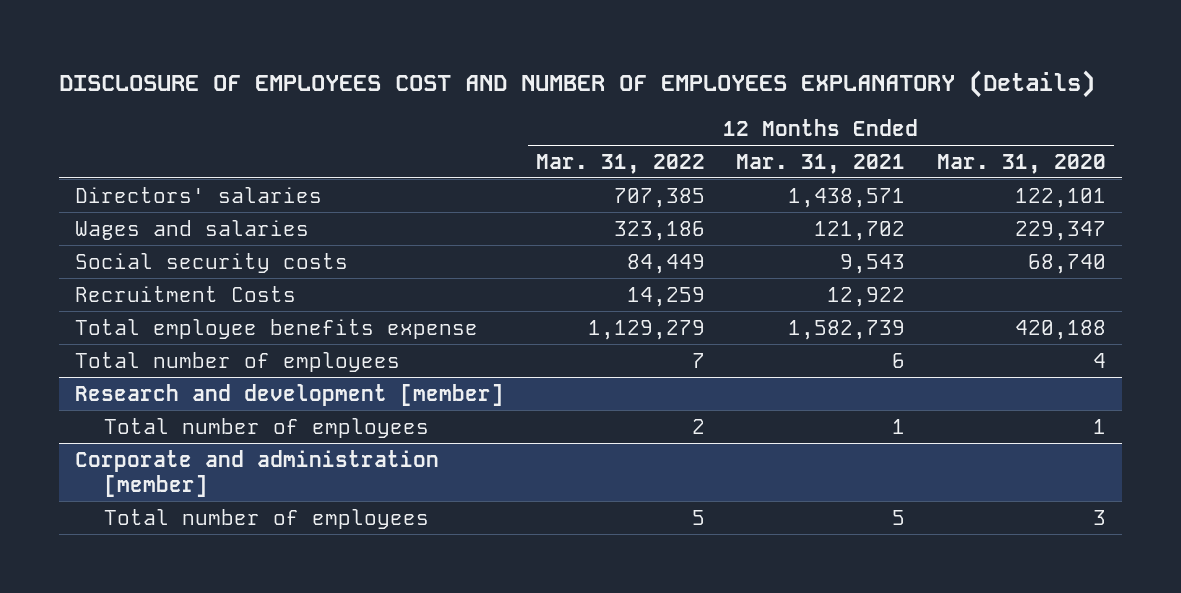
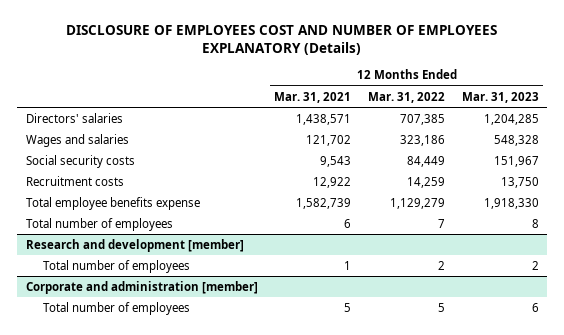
[937,153,1107,174] Mar. 31, 2020 -> none
none -> [461,91,539,103] Mar. 31, 2023
[74,285,296,302] Recruitment Costs -> [25,175,124,186] Recruitment costs

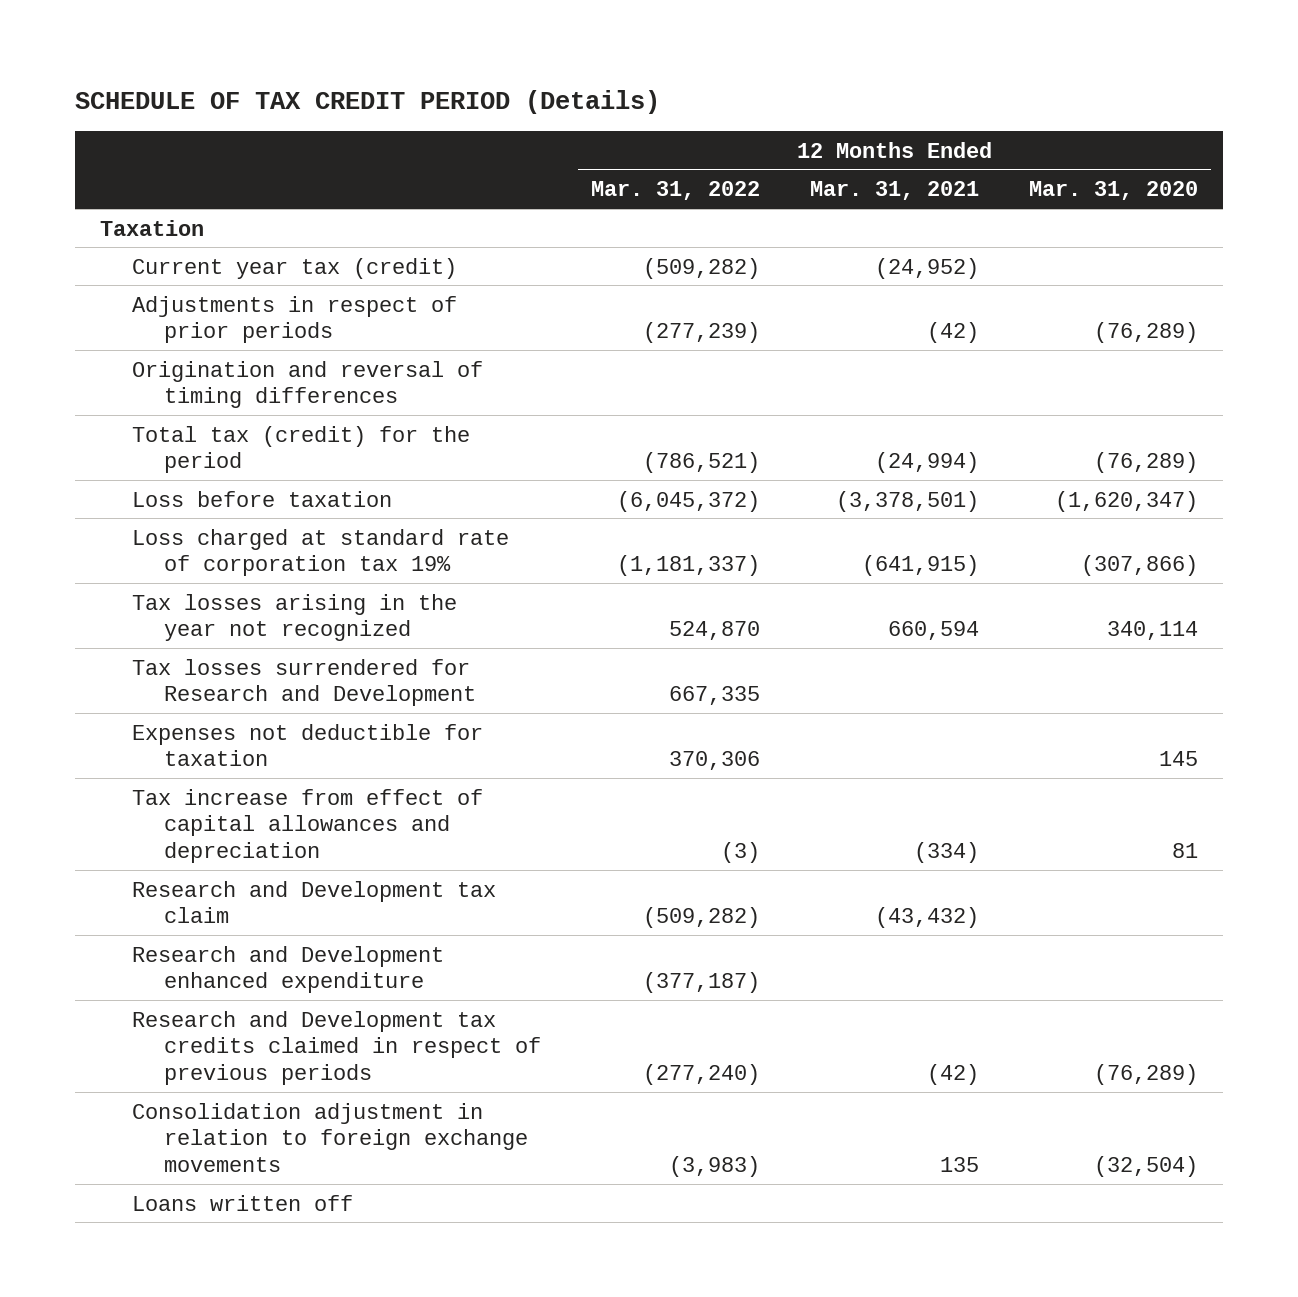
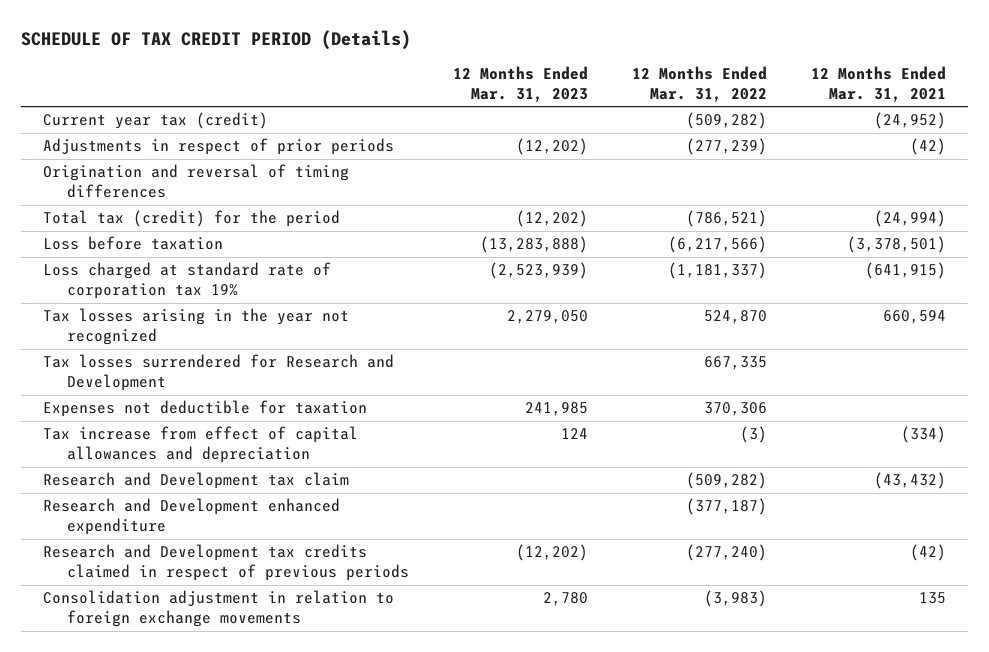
[1029,181,1199,201] Mar. 31, 2020 -> none
none -> [452,65,588,102] 12 Months Ended Mar. 31, 2023
[99,219,204,236] Taxation -> none
[616,490,760,512] (6,045,372) -> [667,236,767,254] (6,217,566)
[131,1194,353,1211] Loans written off -> none

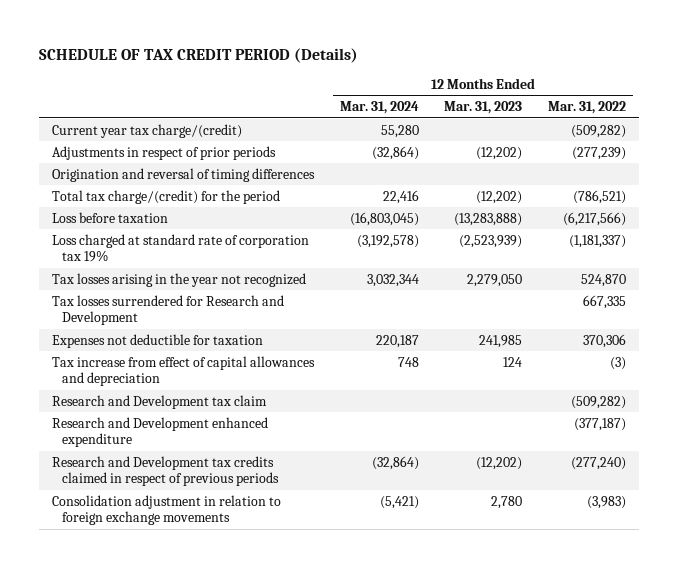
[810,65,946,102] 12 Months Ended Mar. 31, 2021 -> none
none -> [339,101,419,115] Mar. 31, 2024
[42,112,268,130] Current year tax (credit) -> [52,123,243,138] Current year tax charge/(credit)
[42,210,340,228] Total tax (credit) for the period -> [52,189,281,204] Total tax charge/(credit) for the period

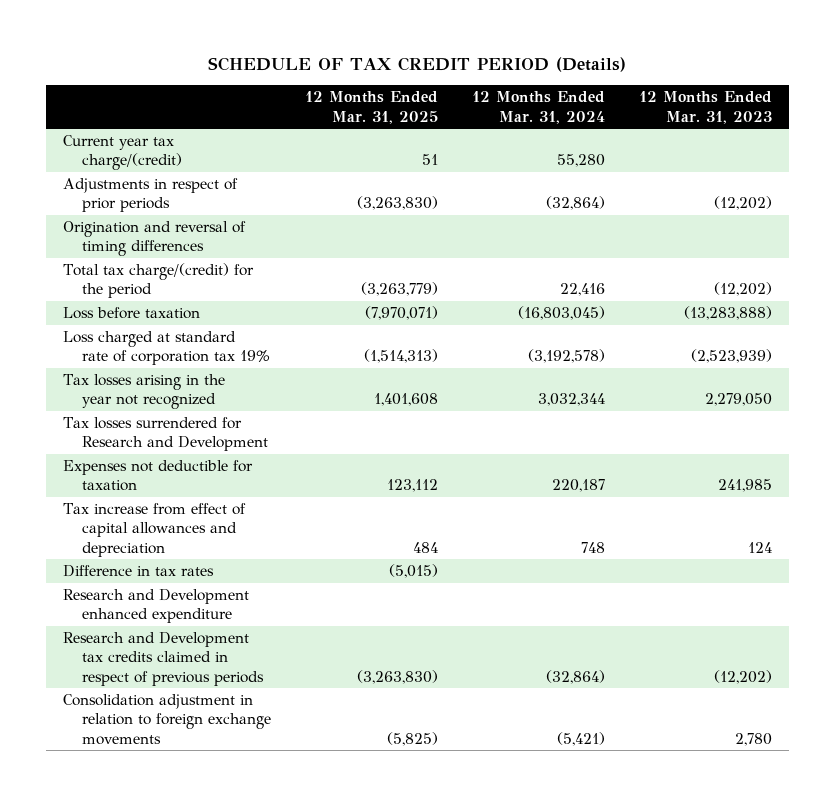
[548,101,627,115] Mar. 31, 2022 -> none
none -> [304,91,438,124] 12 Months Ended Mar. 31, 2025
[52,394,268,409] Research and Development tax claim -> [63,565,215,578] Difference in tax rates

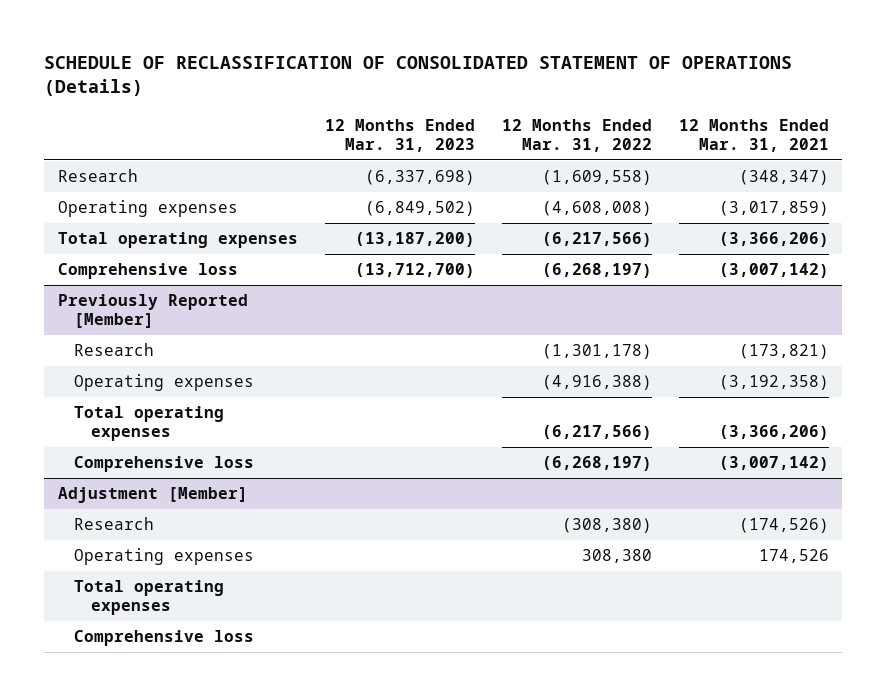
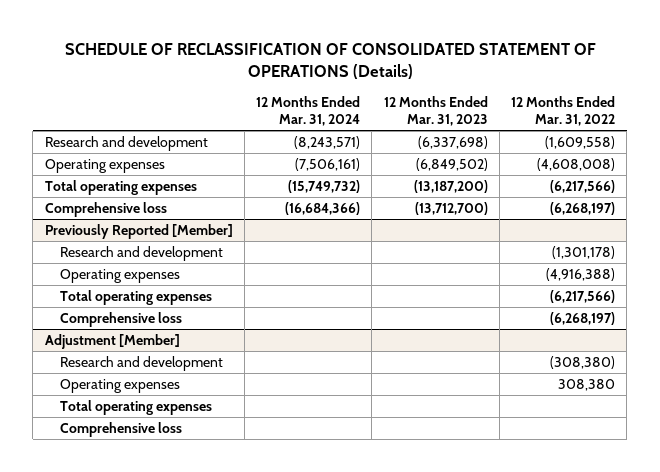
[678,118,829,152] 12 Months Ended Mar. 31, 2021 -> none
none -> [256,95,361,127] 12 Months Ended Mar. 31, 2024
[57,169,138,183] Research -> [44,135,208,151] Research and development
[74,343,155,357] Research -> [59,245,223,261] Research and development
[74,517,155,531] Research -> [59,355,223,371] Research and development

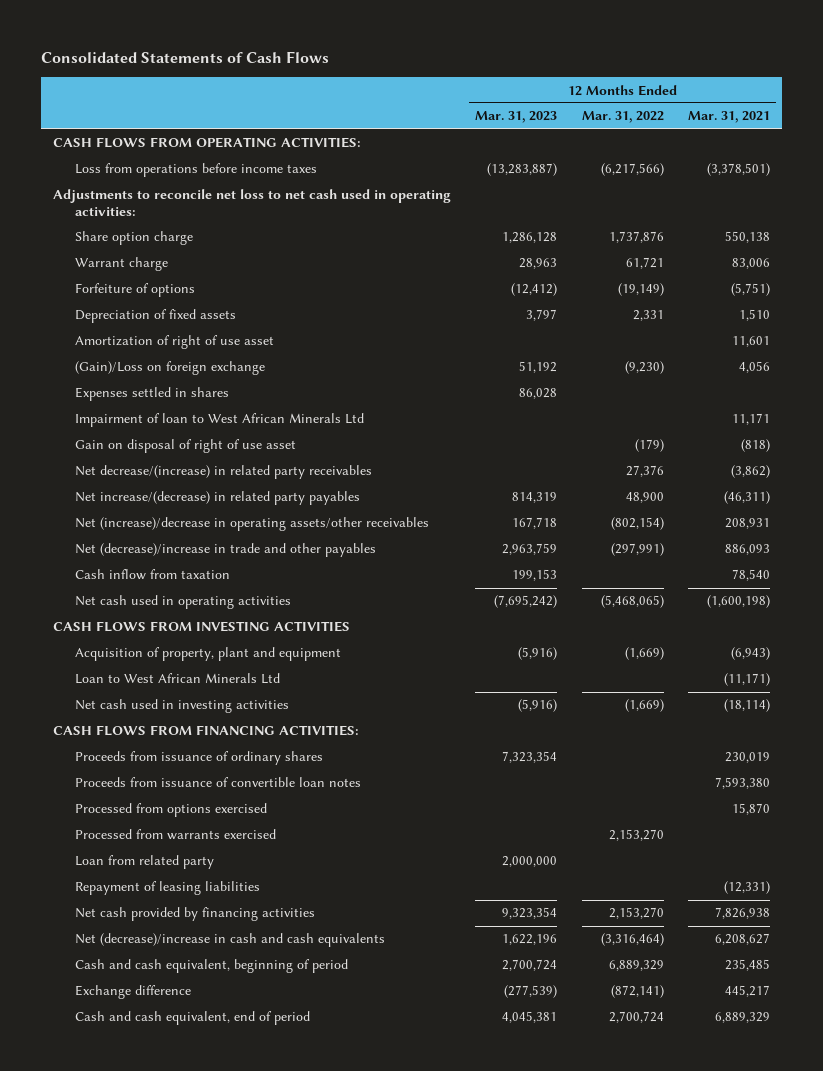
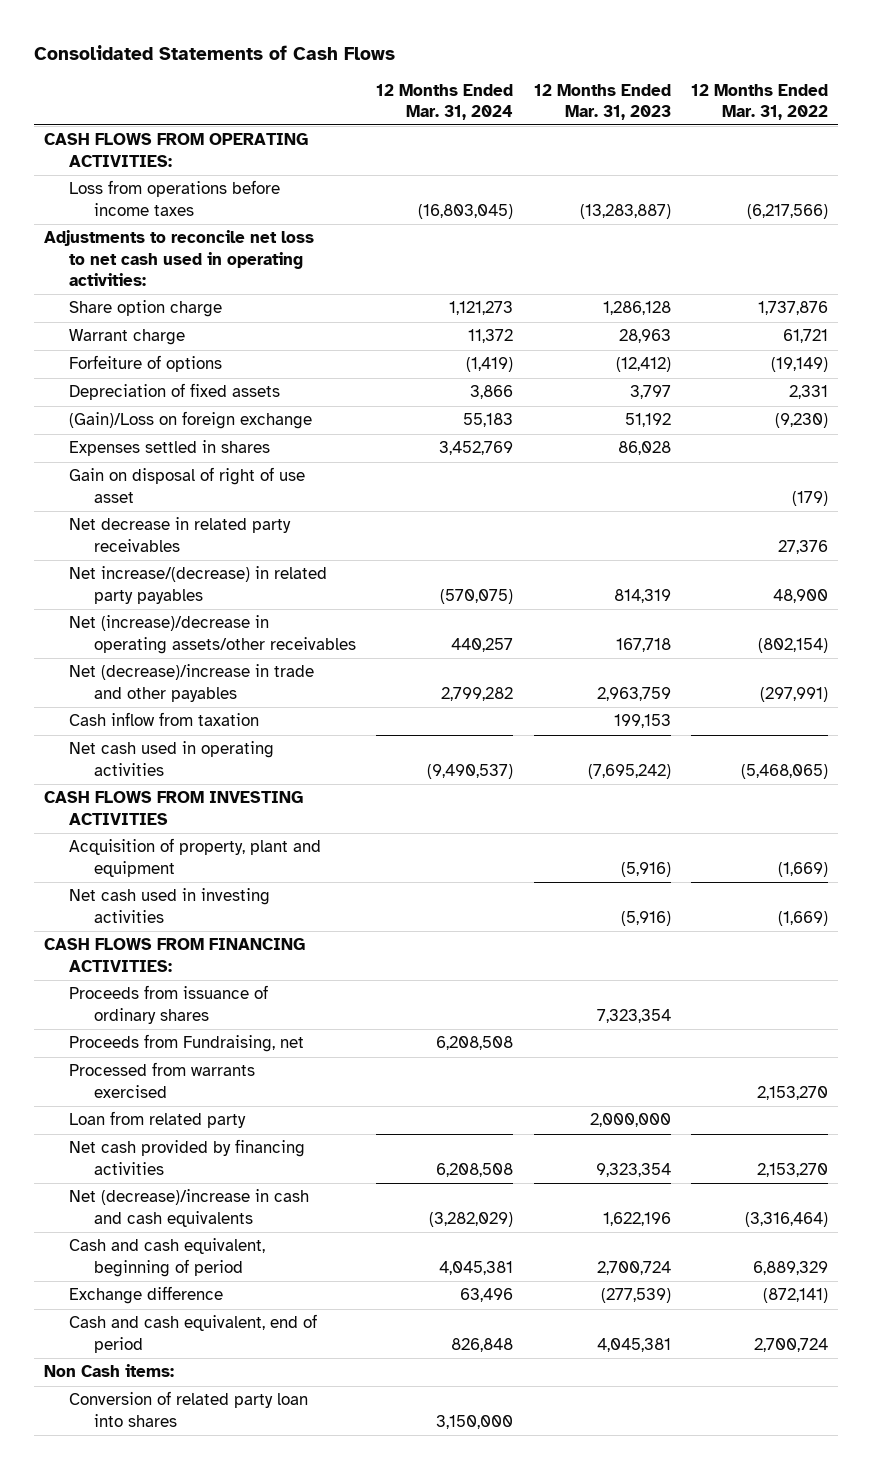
[687,111,770,124] Mar. 31, 2021 -> none
none -> [376,83,514,120] 12 Months Ended Mar. 31, 2024
[75,335,275,350] Amortization of right of use asset -> none
[75,413,365,428] Impairment of loan to West African Minerals Ltd -> none
[75,465,373,480] Net decrease/(increase) in related party receivables -> [69,517,292,552] Net decrease in related party receivables
[75,673,281,685] Loan to West African Minerals Ltd -> none
[75,777,362,788] Proceeds from issuance of convertible loan notes -> none
[75,803,268,818] Processed from options exercised -> none
none -> [69,1034,305,1053] Proceeds from Fundraising, net
[75,881,261,896] Repayment of leasing liabilities -> none
none -> [44,1364,175,1378] Non Cash items:
none -> [69,1391,309,1427] Conversion of related party loan into shares

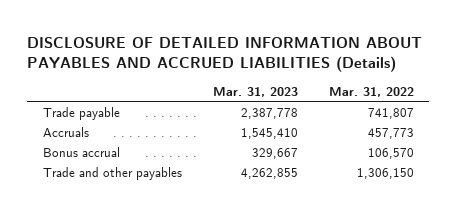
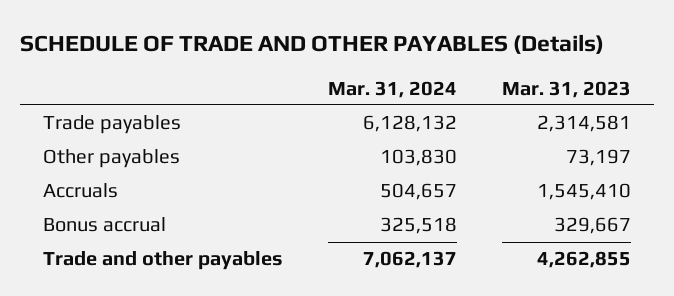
[27,36,423,72] DISCLOSURE OF DETAILED INFORMATION ABOUT PAYABLES AND ACCRUED LIABILITIES (Details) -> [20,34,605,55] SCHEDULE OF TRADE AND OTHER PAYABLES (Details)
[328,86,414,97] Mar. 31, 2022 -> none
none -> [327,80,457,98] Mar. 31, 2024
[42,106,120,120] Trade payable -> [42,115,181,135] Trade payables
[240,107,298,119] 2,387,778 -> [537,115,632,133] 2,314,581
none -> [42,149,180,169] Other payables

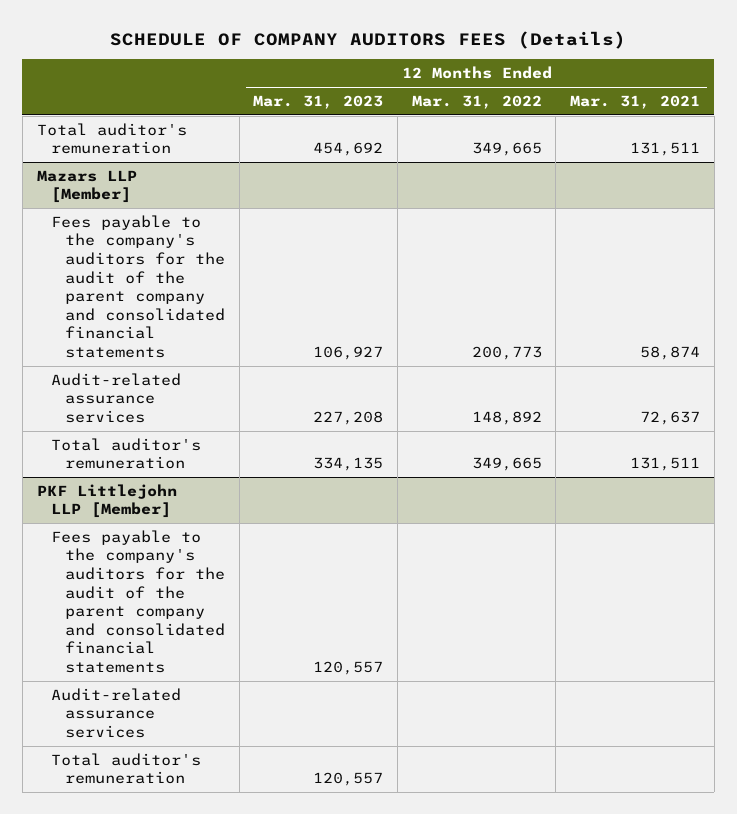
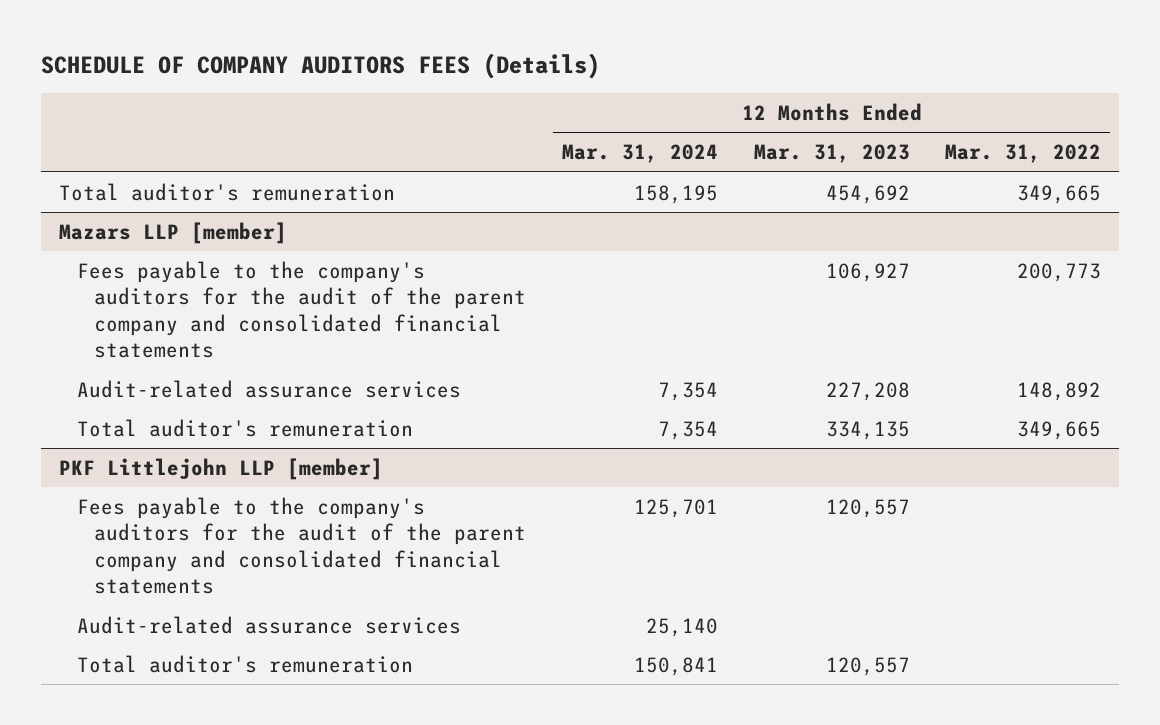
[569,94,700,109] Mar. 31, 2021 -> none
none -> [562,144,719,164] Mar. 31, 2024
[36,169,137,204] Mazars LLP [Member] -> [58,221,287,244] Mazars LLP [member]
[36,483,177,519] PKF Littlejohn LLP [Member] -> [58,457,383,480] PKF Littlejohn LLP [member]

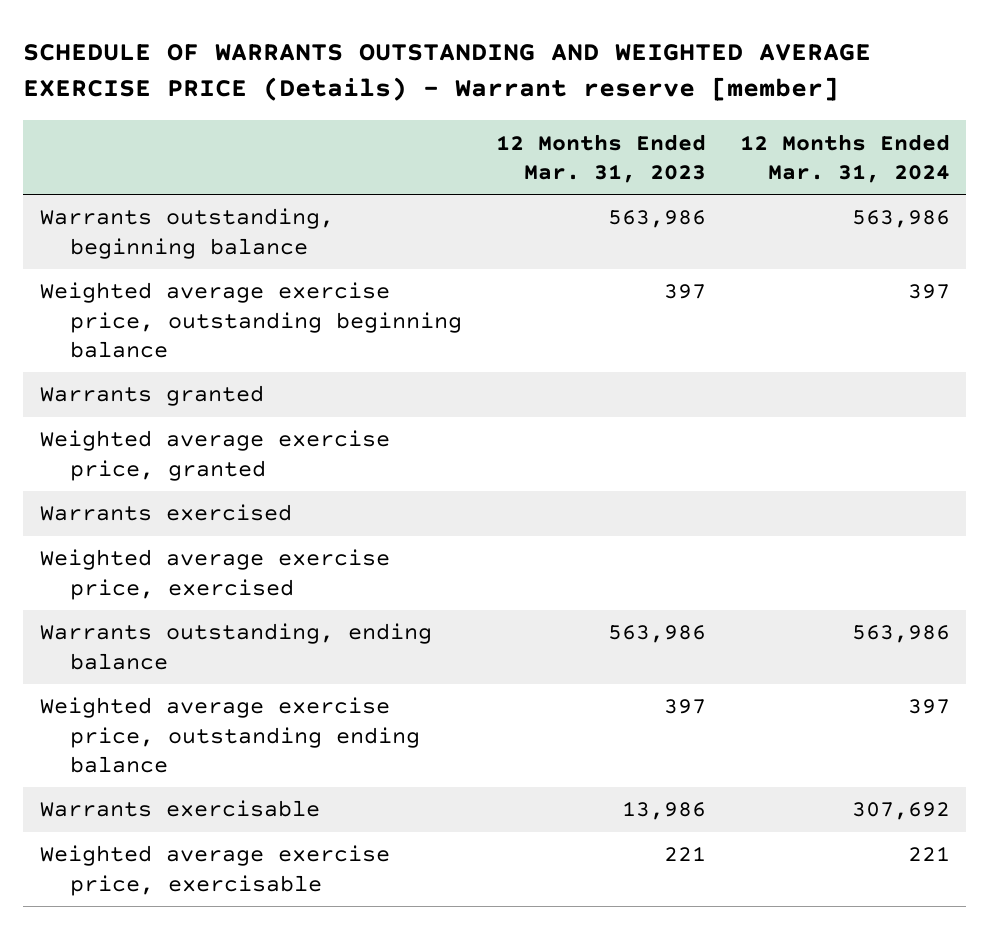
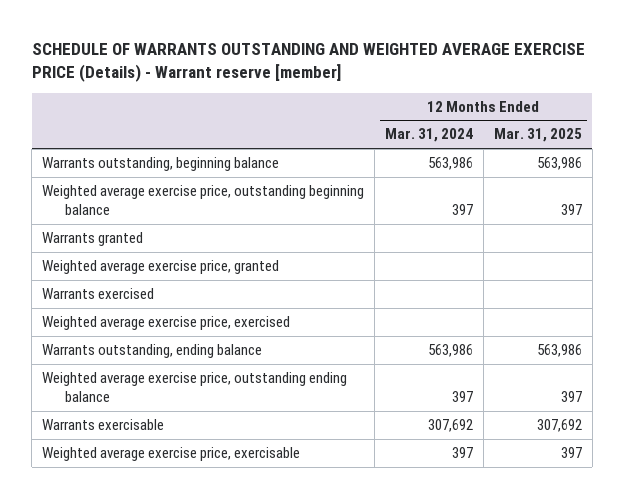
[495,133,706,183] 12 Months Ended Mar. 31, 2023 -> none
none -> [493,128,582,143] Mar. 31, 2025
[907,846,950,862] 221 -> [451,447,473,459] 397

